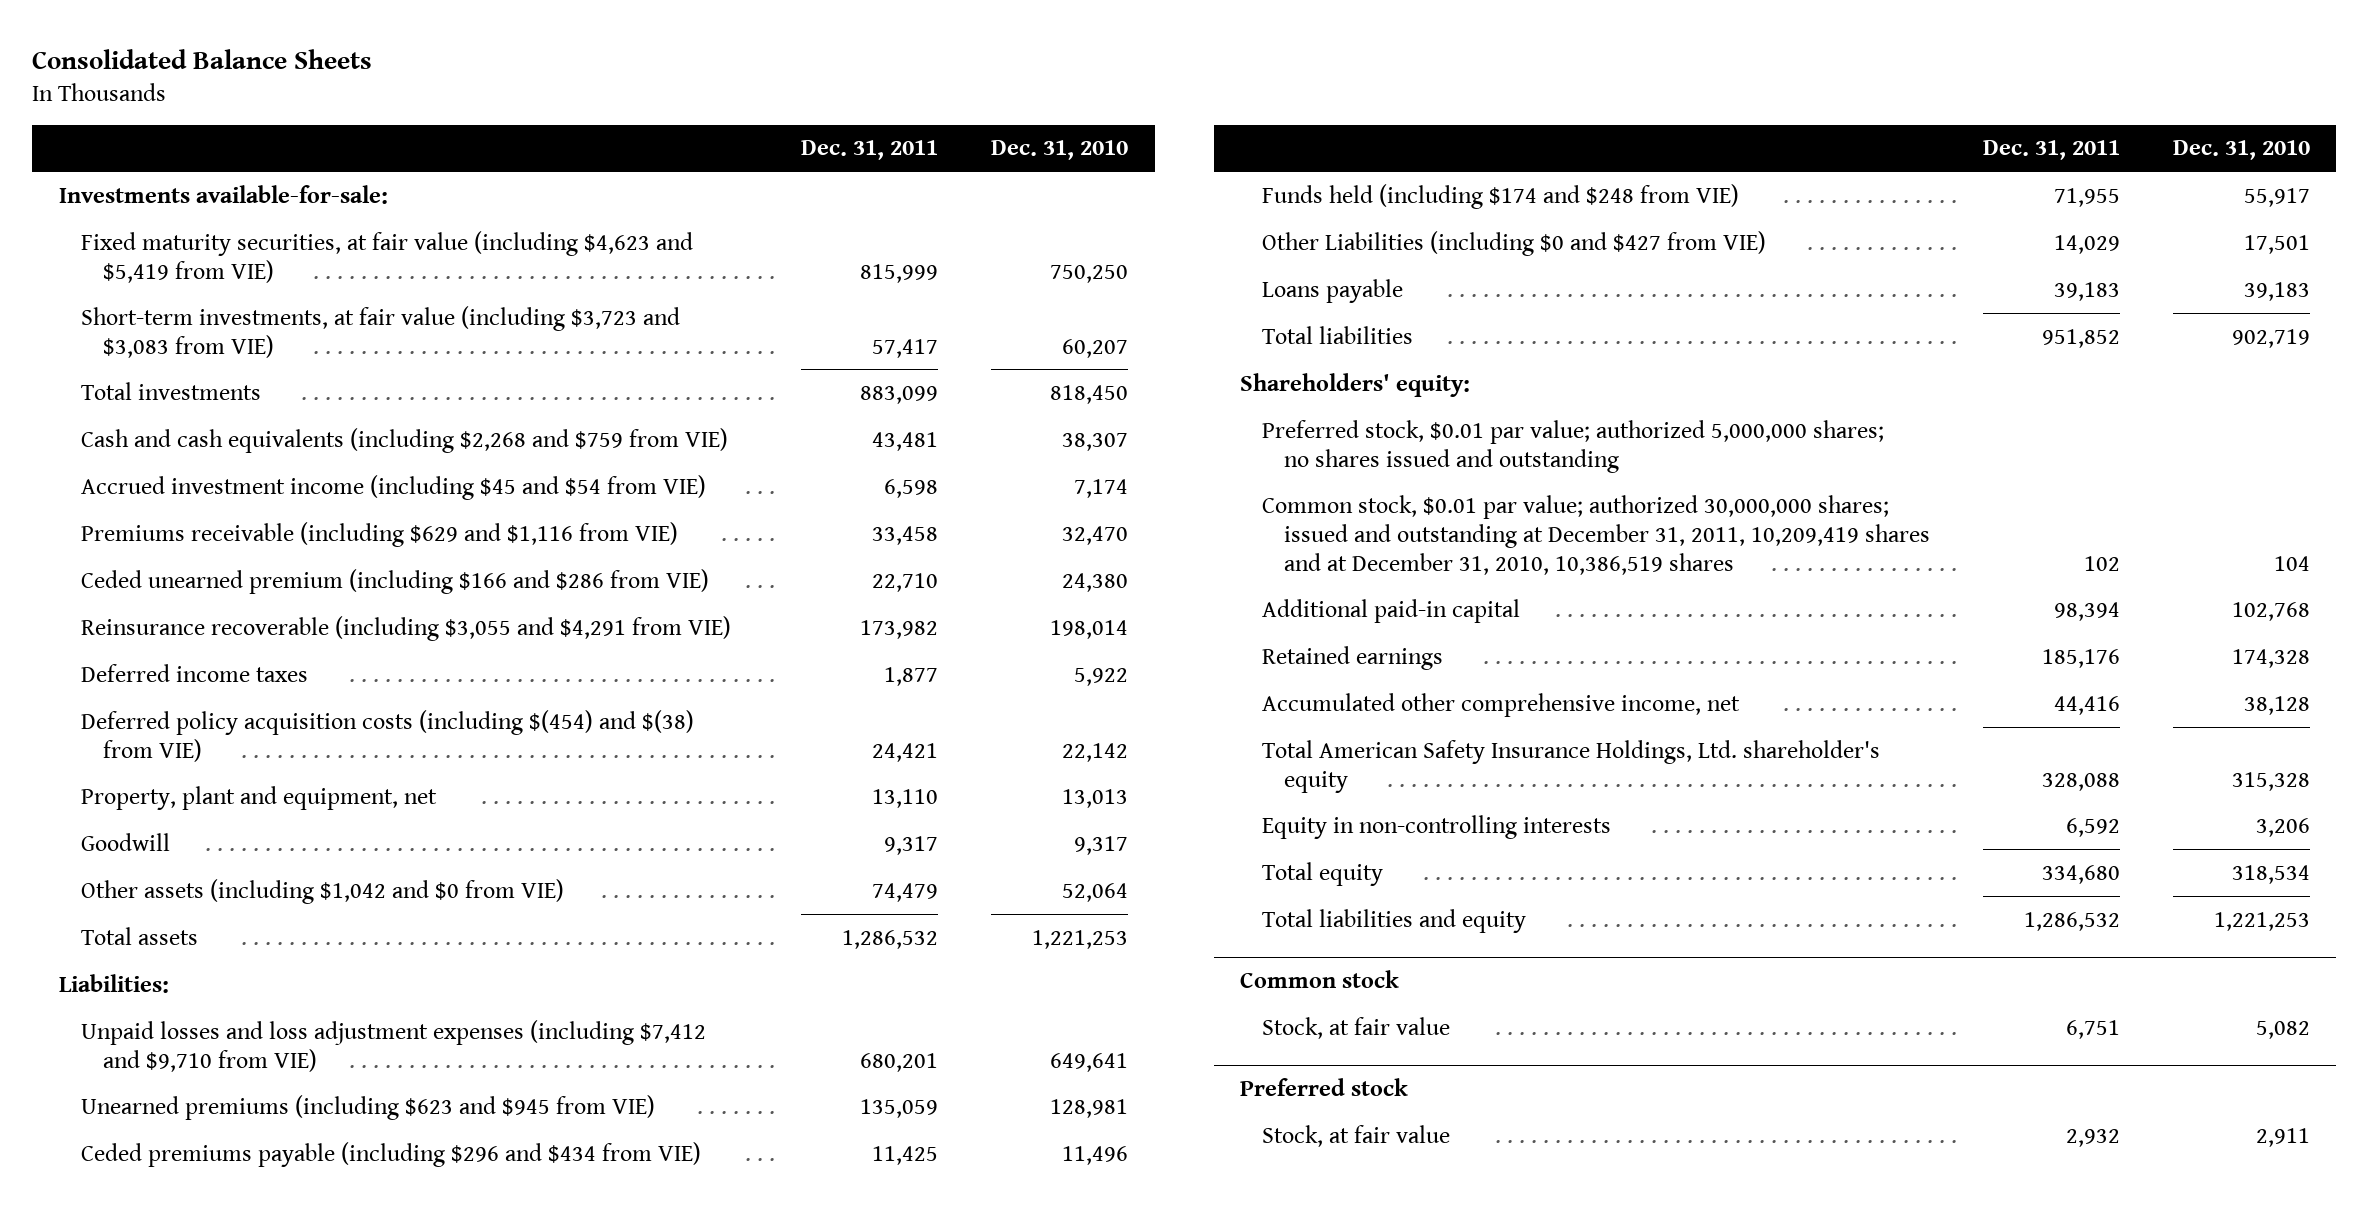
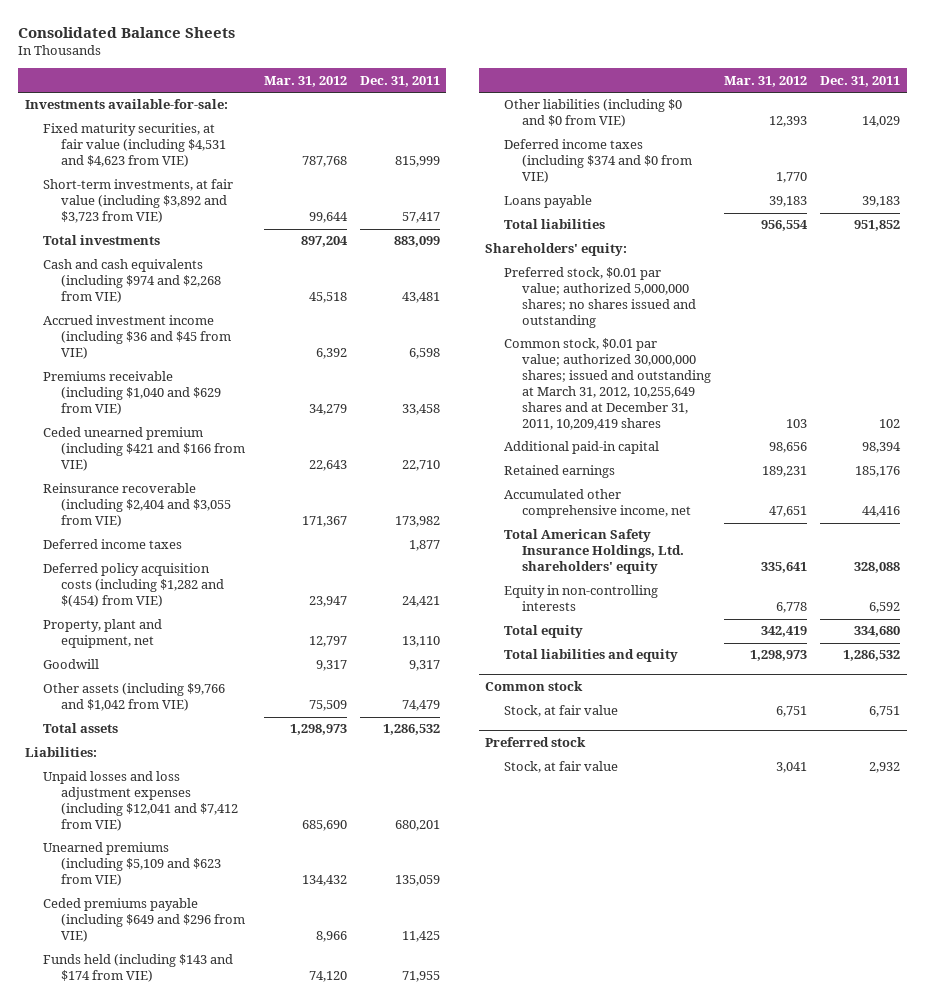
[991,140,1129,161] Dec. 31, 2010 -> none
none -> [263,75,347,87] Mar. 31, 2012
[80,230,693,283] Fixed maturity securities, at fair value (including $4,623 and $5,419 from VIE) -> [42,123,227,168] Fixed maturity securities, at fair value (including $4,531 and $4,623 from VIE)
[80,305,680,358] Short-term investments, at fair value (including $3,723 and $3,083 from VIE) -> [42,179,233,224] Short-term investments, at fair value (including $3,892 and $3,723 from VIE)
[80,427,728,453] Cash and cash equivalents (including $2,268 and $759 from VIE) -> [42,259,222,304] Cash and cash equivalents (including $974 and $2,268 from VIE)
[80,474,706,500] Accrued investment income (including $45 and $54 from VIE) -> [42,315,232,360] Accrued investment income (including $36 and $45 from VIE)
[80,521,678,547] Premiums receivable (including $629 and $1,116 from VIE) -> [42,371,222,416] Premiums receivable (including $1,040 and $629 from VIE)
[80,568,709,594] Ceded unearned premium (including $166 and $286 from VIE) -> [42,427,246,472] Ceded unearned premium (including $421 and $166 from VIE)
[80,615,731,641] Reinsurance recoverable (including $3,055 and $4,291 from VIE) -> [42,483,232,528] Reinsurance recoverable (including $2,404 and $3,055 from VIE)
[80,709,694,762] Deferred policy acquisition costs (including $(454) and $(38) from VIE) -> [42,563,225,608] Deferred policy acquisition costs (including $1,282 and $(454) from VIE)
[80,878,564,904] Other assets (including $1,042 and $0 from VIE) -> [42,683,225,712] Other assets (including $9,766 and $1,042 from VIE)
[80,1019,706,1072] Unpaid losses and loss adjustment expenses (including $7,412 and $9,710 from VIE) -> [42,771,239,832] Unpaid losses and loss adjustment expenses (including $12,041 and $7,412 from VIE)
[80,1094,655,1120] Unearned premiums (including $623 and $945 from VIE) -> [42,842,222,887] Unearned premiums (including $5,109 and $623 from VIE)
[80,1141,701,1167] Ceded premiums payable (including $296 and $434 from VIE) -> [42,898,246,943] Ceded premiums payable (including $649 and $296 from VIE)
[1262,183,1740,209] Funds held (including $174 and $248 from VIE) -> [42,954,233,983] Funds held (including $143 and $174 from VIE)
[1262,230,1767,256] Other Liabilities (including $0 and $427 from VIE) -> [503,99,682,128] Other liabilities (including $0 and $0 from VIE)
none -> [503,139,692,184] Deferred income taxes (including $374 and $0 from VIE)
[1262,494,1931,575] Common stock, $0.01 par value; authorized 30,000,000 shares; issued and outstanding at December 31, 2011, 10,209,419 shares and at December 31, 2010, 10,386,519 shares -> [503,338,711,431] Common stock, $0.01 par value; authorized 30,000,000 shares; issued and outstanding at March 31, 2012, 10,255,649 shares and at December 31, 2011, 10,209,419 shares
[1262,739,1881,793] Total American Safety Insurance Holdings, Ltd. shareholder's equity -> [503,529,684,575] Total American Safety Insurance Holdings, Ltd. shareholders' equity

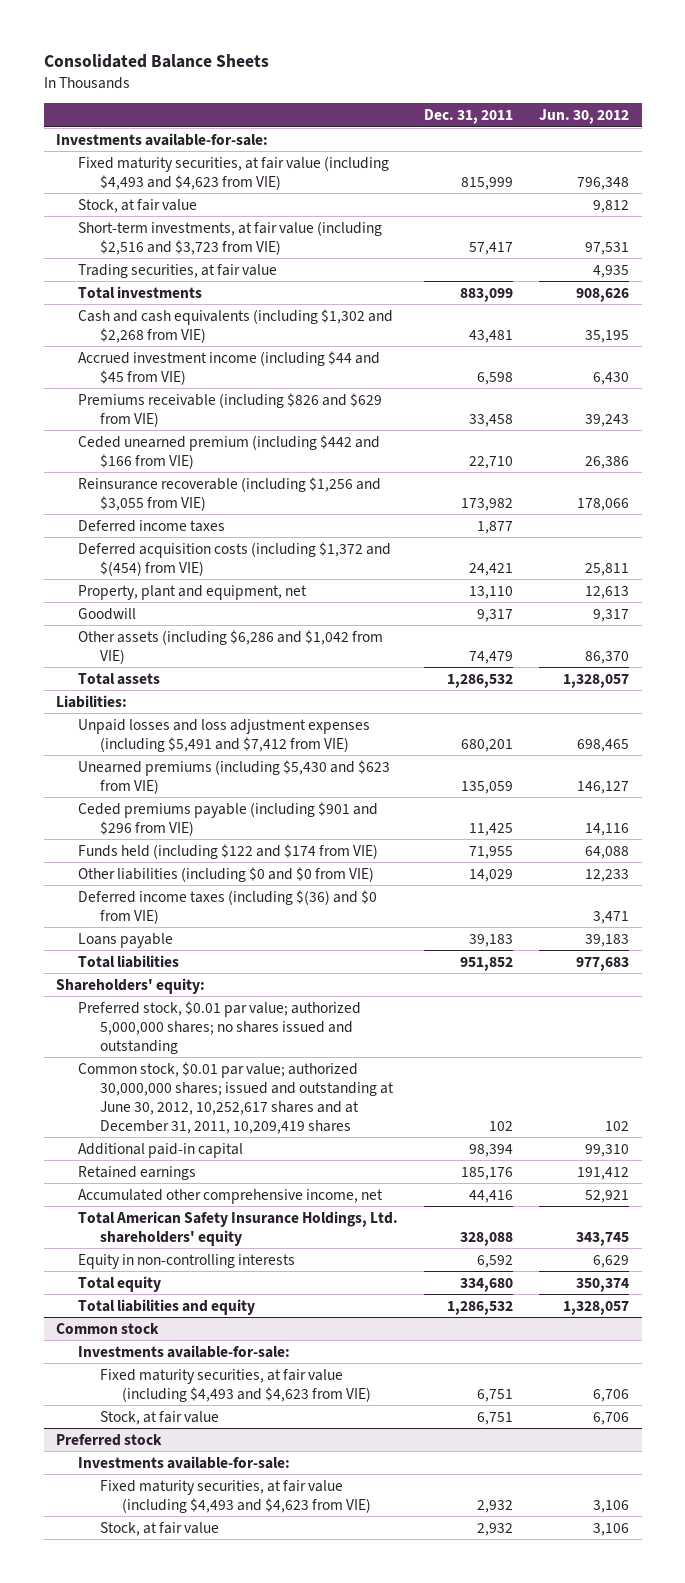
[263,75,347,87] Mar. 31, 2012 -> none
none -> [539,109,630,125] Jun. 30, 2012
[42,123,227,168] Fixed maturity securities, at fair value (including $4,531 and $4,623 from VIE) -> [78,155,390,190] Fixed maturity securities, at fair value (including $4,493 and $4,623 from VIE)
none -> [78,198,198,213] Stock, at fair value
[42,179,233,224] Short-term investments, at fair value (including $3,892 and $3,723 from VIE) -> [78,220,383,255] Short-term investments, at fair value (including $2,516 and $3,723 from VIE)
none -> [78,263,278,278] Trading securities, at fair value
[42,259,222,304] Cash and cash equivalents (including $974 and $2,268 from VIE) -> [78,308,394,343] Cash and cash equivalents (including $1,302 and $2,268 from VIE)
[42,315,232,360] Accrued investment income (including $36 and $45 from VIE) -> [78,350,381,385] Accrued investment income (including $44 and $45 from VIE)
[42,371,222,416] Premiums receivable (including $1,040 and $629 from VIE) -> [78,392,383,427] Premiums receivable (including $826 and $629 from VIE)
[42,427,246,472] Ceded unearned premium (including $421 and $166 from VIE) -> [78,434,381,469] Ceded unearned premium (including $442 and $166 from VIE)
[42,483,232,528] Reinsurance recoverable (including $2,404 and $3,055 from VIE) -> [78,476,382,511] Reinsurance recoverable (including $1,256 and $3,055 from VIE)
[42,563,225,608] Deferred policy acquisition costs (including $1,282 and $(454) from VIE) -> [78,541,392,576] Deferred acquisition costs (including $1,372 and $(454) from VIE)
[42,683,225,712] Other assets (including $9,766 and $1,042 from VIE) -> [78,629,384,664] Other assets (including $6,286 and $1,042 from VIE)
[42,771,239,832] Unpaid losses and loss adjustment expenses (including $12,041 and $7,412 from VIE) -> [78,718,371,752] Unpaid losses and loss adjustment expenses (including $5,491 and $7,412 from VIE)
[42,842,222,887] Unearned premiums (including $5,109 and $623 from VIE) -> [78,759,391,794] Unearned premiums (including $5,430 and $623 from VIE)
[42,898,246,943] Ceded premiums payable (including $649 and $296 from VIE) -> [78,801,379,836] Ceded premiums payable (including $901 and $296 from VIE)
[42,954,233,983] Funds held (including $143 and $174 from VIE) -> [78,843,379,859] Funds held (including $122 and $174 from VIE)
[503,139,692,184] Deferred income taxes (including $374 and $0 from VIE) -> [78,889,378,924] Deferred income taxes (including $(36) and $0 from VIE)
[503,338,711,431] Common stock, $0.01 par value; authorized 30,000,000 shares; issued and outstanding at March 31, 2012, 10,255,649 shares and at December 31, 2011, 10,209,419 shares -> [78,1061,395,1134] Common stock, $0.01 par value; authorized 30,000,000 shares; issued and outstanding at June 30, 2012, 10,252,617 shares and at December 31, 2011, 10,209,419 shares
none -> [78,1344,291,1358] Investments available-for-sale:
none -> [100,1368,372,1402] Fixed maturity securities, at fair value (including $4,493 and $4,623 from VIE)
none -> [78,1455,291,1469] Investments available-for-sale:
none -> [100,1479,372,1513] Fixed maturity securities, at fair value (including $4,493 and $4,623 from VIE)

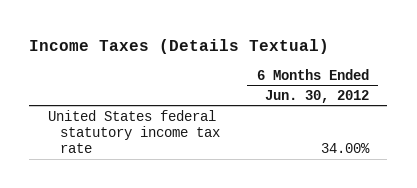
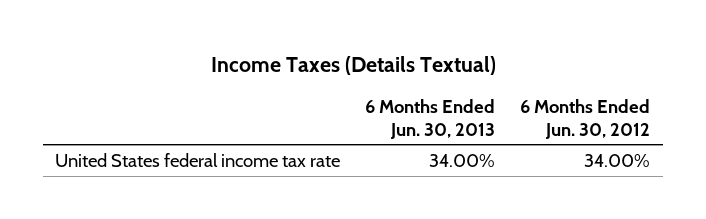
none -> [365,98,496,139] 6 Months Ended Jun. 30, 2013
[47,109,220,154] United States federal statutory income tax rate -> [55,152,341,167] United States federal income tax rate

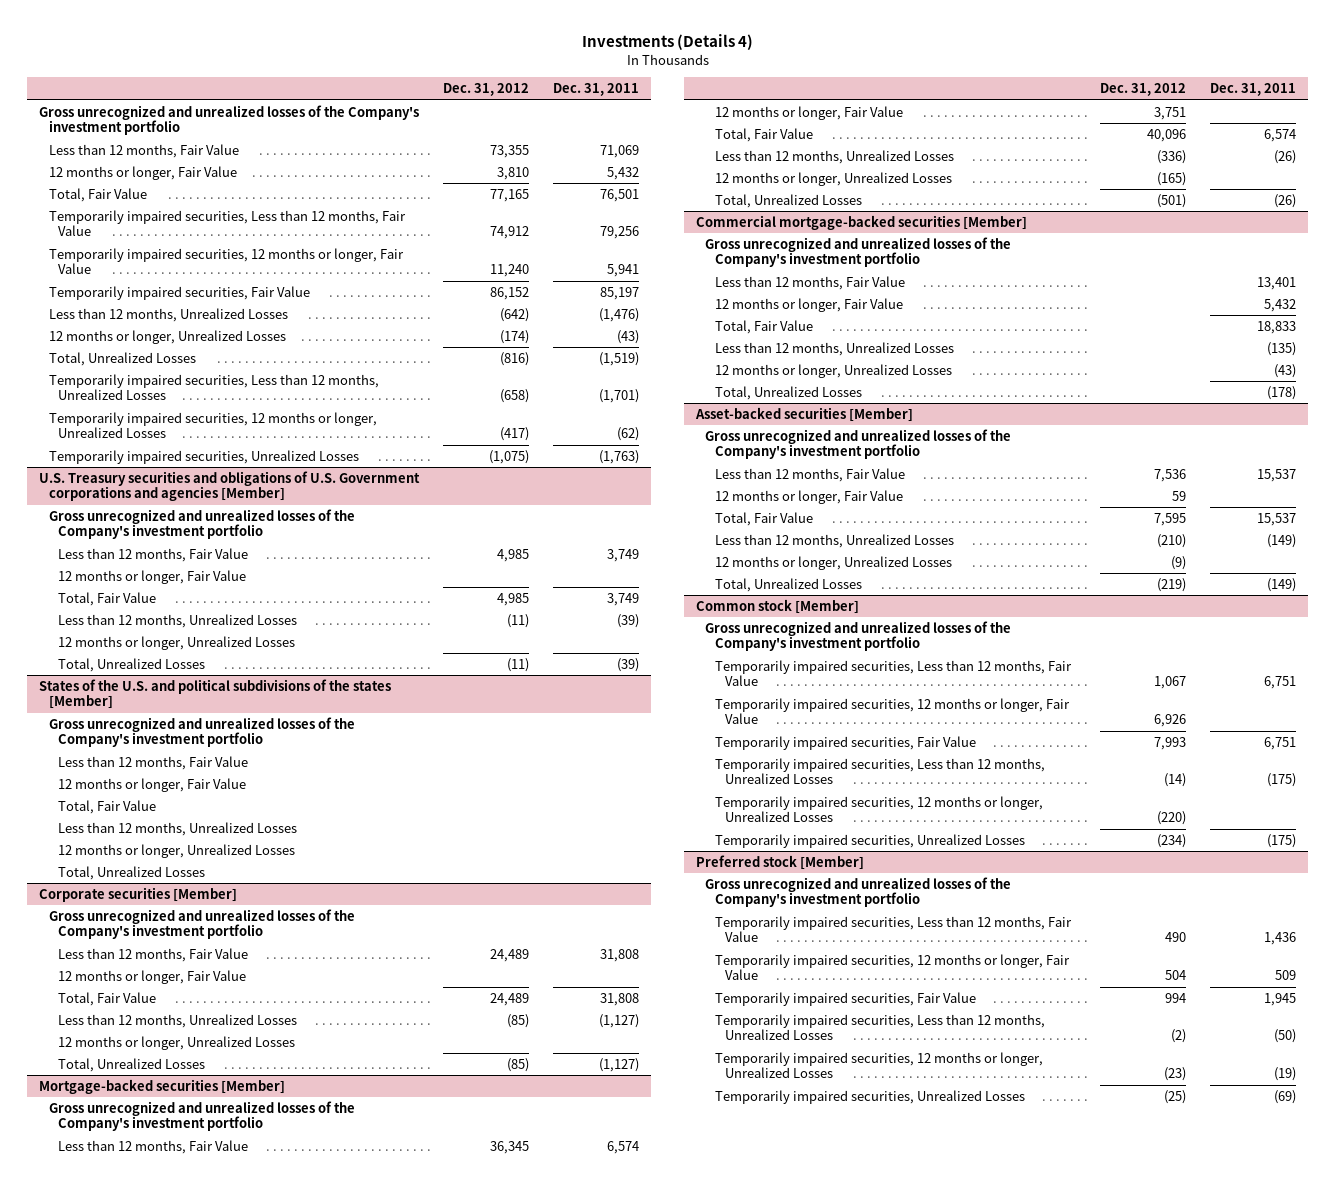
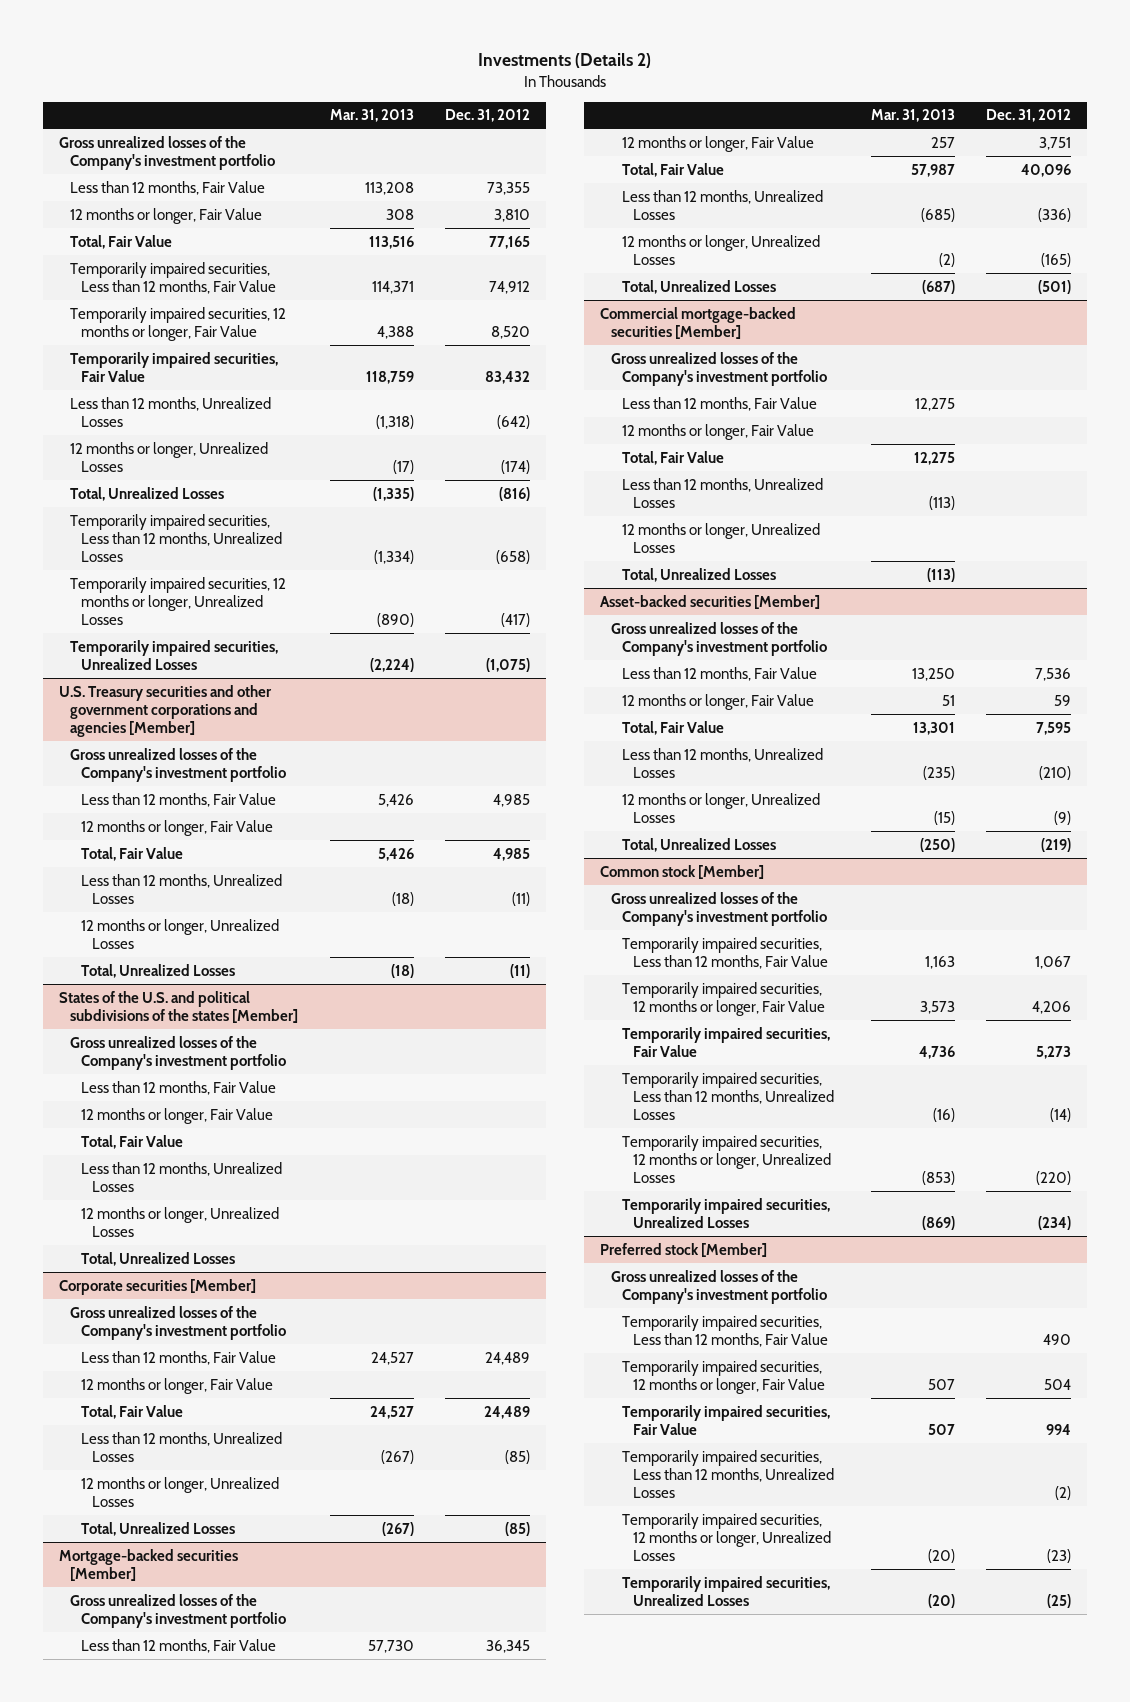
[581,34,753,51] Investments (Details 4) -> [478,53,652,69] Investments (Details 2)
[553,83,640,97] Dec. 31, 2011 -> none
none -> [329,109,414,123] Mar. 31, 2013
[39,104,420,136] Gross unrecognized and unrealized losses of the Company's investment portfolio -> [58,135,275,170] Gross unrealized losses of the Company's investment portfolio
[490,264,530,278] 11,240 -> [491,325,531,339] 8,520
[490,286,530,300] 86,152 -> [485,370,531,384] 83,432
[39,470,421,502] U.S. Treasury securities and obligations of U.S. Government corporations and agencies [Member] -> [58,684,272,738] U.S. Treasury securities and other government corporations and agencies [Member]
[48,508,355,540] Gross unrecognized and unrealized losses of the Company's investment portfolio -> [69,747,287,782] Gross unrealized losses of the Company's investment portfolio
[48,716,355,748] Gross unrecognized and unrealized losses of the Company's investment portfolio -> [69,1035,287,1070] Gross unrealized losses of the Company's investment portfolio
[48,908,355,940] Gross unrecognized and unrealized losses of the Company's investment portfolio -> [69,1305,287,1340] Gross unrealized losses of the Company's investment portfolio
[48,1100,355,1132] Gross unrecognized and unrealized losses of the Company's investment portfolio -> [69,1593,287,1628] Gross unrealized losses of the Company's investment portfolio
[705,236,1012,268] Gross unrecognized and unrealized losses of the Company's investment portfolio -> [610,351,828,386] Gross unrealized losses of the Company's investment portfolio
[705,428,1012,460] Gross unrecognized and unrealized losses of the Company's investment portfolio -> [610,621,828,656] Gross unrealized losses of the Company's investment portfolio
[705,620,1012,652] Gross unrecognized and unrealized losses of the Company's investment portfolio -> [610,891,828,926] Gross unrealized losses of the Company's investment portfolio
[1153,714,1186,728] 6,926 -> [1032,1000,1072,1014] 4,206
[1153,736,1186,750] 7,993 -> [1036,1045,1072,1059] 5,273
[705,876,1012,908] Gross unrecognized and unrealized losses of the Company's investment portfolio -> [610,1269,828,1304] Gross unrealized losses of the Company's investment portfolio

